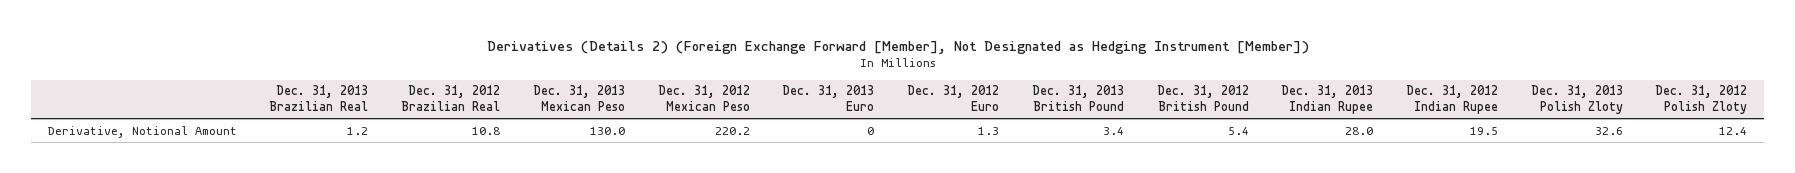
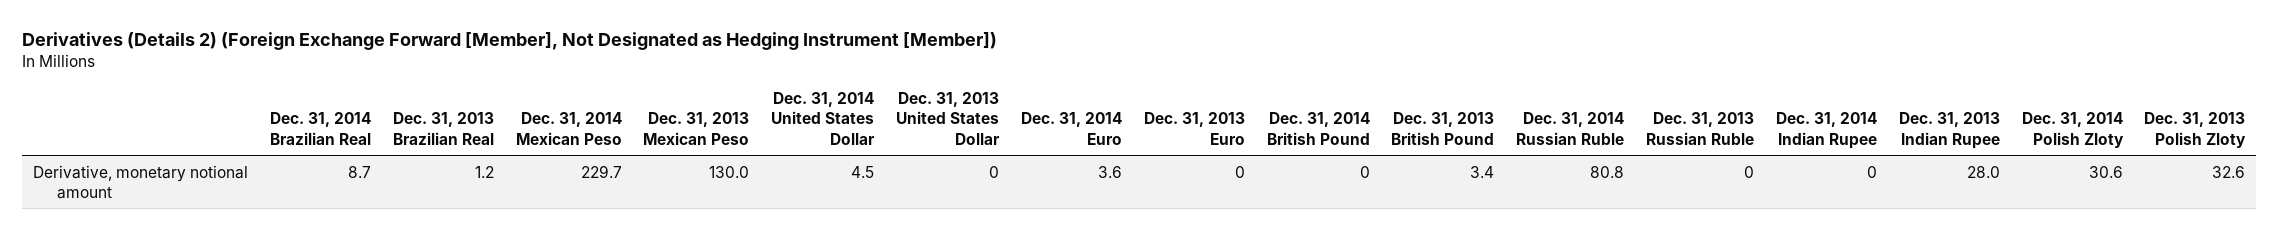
[401,85,501,112] Dec. 31, 2012 Brazilian Real -> none
[657,85,750,112] Dec. 31, 2012 Mexican Peso -> none
[907,85,1000,112] Dec. 31, 2012 Euro -> none
[1156,85,1249,112] Dec. 31, 2012 British Pound -> none
[1406,85,1499,115] Dec. 31, 2012 Indian Rupee -> none
[1655,85,1748,115] Dec. 31, 2012 Polish Zloty -> none
none -> [269,112,371,145] Dec. 31, 2014 Brazilian Real
none -> [515,112,622,145] Dec. 31, 2014 Mexican Peso
none -> [771,92,876,145] Dec. 31, 2014 United States Dollar
none -> [896,92,1001,145] Dec. 31, 2013 United States Dollar
none -> [1020,112,1122,145] Dec. 31, 2014 Euro
none -> [1266,112,1370,145] Dec. 31, 2014 British Pound
none -> [1516,112,1625,145] Dec. 31, 2014 Russian Ruble
none -> [1646,112,1755,145] Dec. 31, 2013 Russian Ruble
none -> [1775,112,1877,149] Dec. 31, 2014 Indian Rupee
none -> [2021,112,2124,148] Dec. 31, 2014 Polish Zloty
[47,125,237,138] Derivative, Notional Amount -> [33,164,249,199] Derivative, monetary notional amount

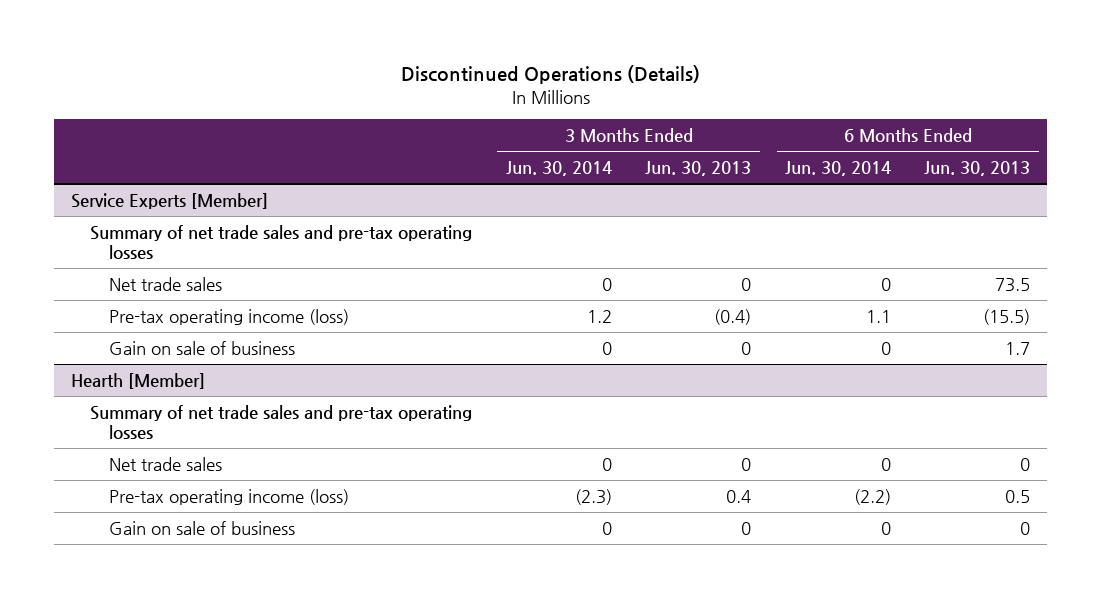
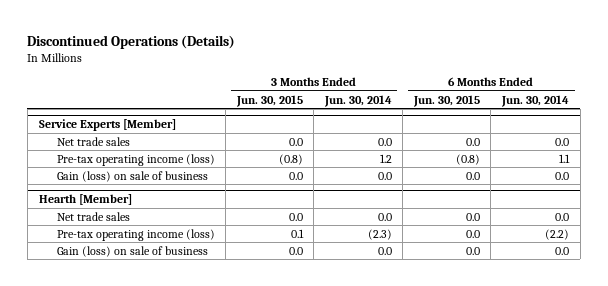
[645,161,752,177] Jun. 30, 2013 -> none
[924,161,1031,177] Jun. 30, 2013 -> none
none -> [235,94,303,107] Jun. 30, 2015
none -> [412,94,480,107] Jun. 30, 2015
[90,224,473,259] Summary of net trade sales and pre-tax operating losses -> none
[601,277,612,291] 0 -> [377,137,392,146] 0.0
[880,277,891,291] 0 -> [555,137,570,146] 0.0
[109,340,296,355] Gain on sale of business -> [56,170,208,182] Gain (loss) on sale of business
[601,341,612,355] 0 -> [377,171,392,180] 0.0
[880,341,891,355] 0 -> [555,171,570,180] 0.0
[90,404,473,439] Summary of net trade sales and pre-tax operating losses -> none
[601,457,612,471] 0 -> [377,212,392,221] 0.0
[880,457,891,471] 0 -> [555,212,570,221] 0.0
[109,520,296,535] Gain on sale of business -> [56,245,208,257] Gain (loss) on sale of business
[601,521,612,535] 0 -> [377,246,392,255] 0.0
[880,521,891,535] 0 -> [555,246,570,255] 0.0

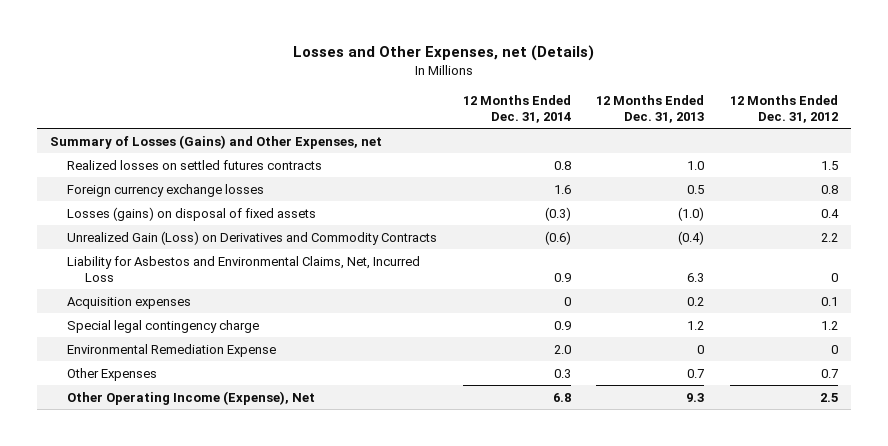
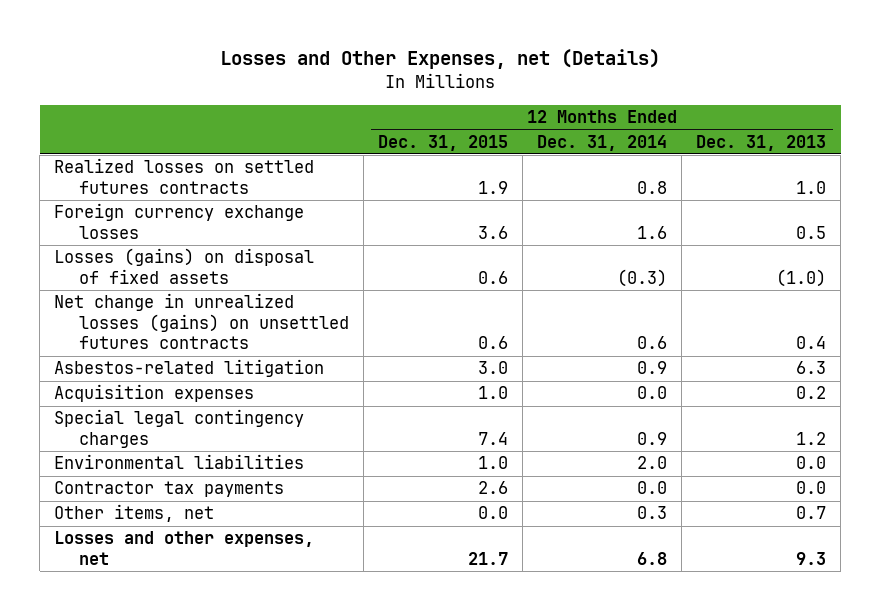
[729,95,838,123] 12 Months Ended Dec. 31, 2012 -> none
none -> [378,134,509,151] Dec. 31, 2015
[49,134,382,149] Summary of Losses (Gains) and Other Expenses, net -> none
[67,230,438,245] Unrealized Gain (Loss) on Derivatives and Commodity Contracts -> [54,293,350,350] Net change in unrealized losses (gains) on unsettled futures contracts
[544,230,571,245] (0.6) -> [637,336,668,350] 0.6
[678,230,705,245] (0.4) -> [796,336,827,350] 0.4
[67,255,421,282] Liability for Asbestos and Environmental Claims, Net, Incurred Loss -> [54,359,325,378] Asbestos-related litigation
[563,296,571,306] 0 -> [637,386,668,400] 0.0
[67,319,260,333] Special legal contingency charge -> [54,409,305,448] Special legal contingency charges
[67,343,277,357] Environmental Remediation Expense -> [54,454,305,470] Environmental liabilities
[697,344,705,354] 0 -> [796,456,827,470] 0.0
none -> [54,481,285,498] Contractor tax payments
[67,367,158,381] Other Expenses -> [54,504,215,523] Other items, net
[67,390,316,405] Other Operating Income (Expense), Net -> [54,531,315,565] Losses and other expenses, net

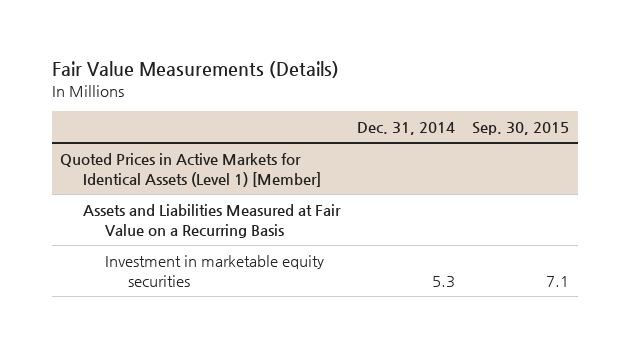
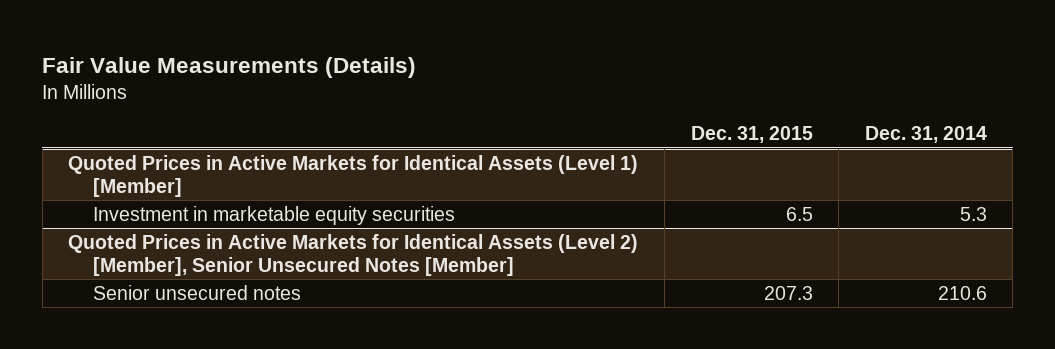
[472,121,570,135] Sep. 30, 2015 -> none
none -> [690,126,813,144] Dec. 31, 2015
[82,203,341,238] Assets and Liabilities Measured at Fair Value on a Recurring Basis -> none
none -> [68,233,639,276] Quoted Prices in Active Markets for Identical Assets (Level 2) [Member], Senior Unsecured Notes [Member]
none -> [92,284,301,300] Senior unsecured notes

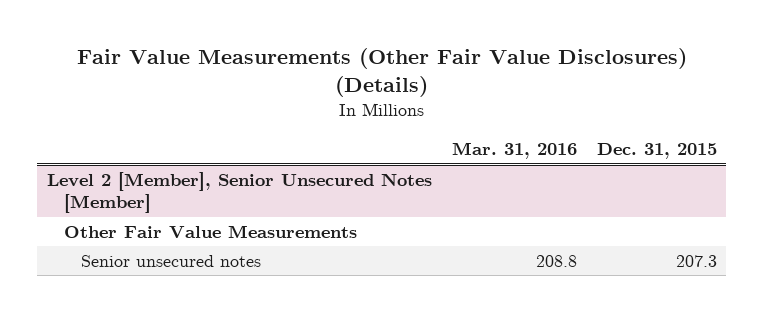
[42,56,417,78] Fair Value Measurements (Details) -> [76,48,687,98] Fair Value Measurements (Other Fair Value Disclosures) (Details)
[864,126,987,144] Dec. 31, 2014 -> none
none -> [451,142,577,160] Mar. 31, 2016
[68,154,639,197] Quoted Prices in Active Markets for Identical Assets (Level 1) [Member] -> none
[92,205,455,225] Investment in marketable equity securities -> none
[68,233,639,276] Quoted Prices in Active Markets for Identical Assets (Level 2) [Member], Senior Unsecured Notes [Member] -> none
none -> [46,171,432,214] Level 2 [Member], Senior Unsecured Notes [Member]
none -> [63,224,357,238] Other Fair Value Measurements

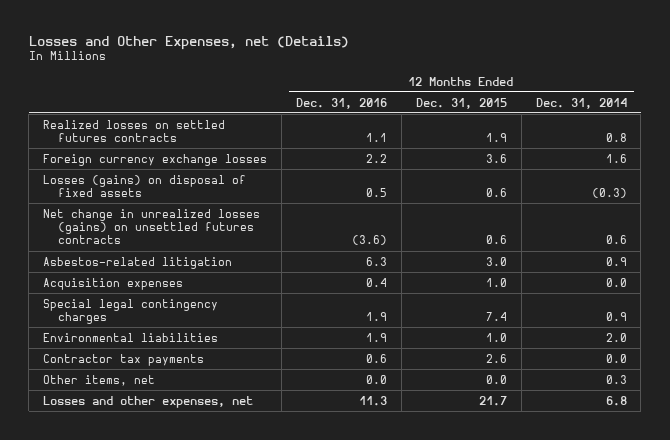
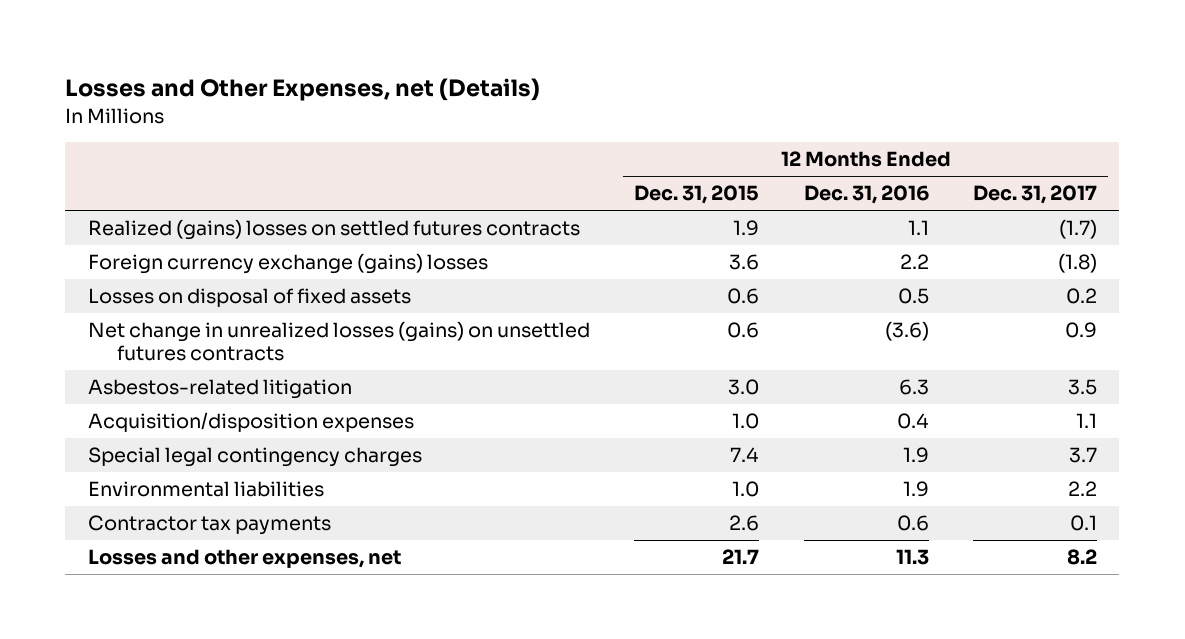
[535,97,627,109] Dec. 31, 2014 -> none
none -> [972,185,1097,205] Dec. 31, 2017
[43,119,226,142] Realized losses on settled futures contracts -> [87,219,580,241] Realized (gains) losses on settled futures contracts
[43,153,268,166] Foreign currency exchange losses -> [87,253,488,275] Foreign currency exchange (gains) losses
[43,174,247,197] Losses (gains) on disposal of fixed assets -> [87,288,411,308] Losses on disposal of fixed assets
[43,277,184,290] Acquisition expenses -> [87,412,414,433] Acquisition/disposition expenses
[43,374,156,386] Other items, net -> none

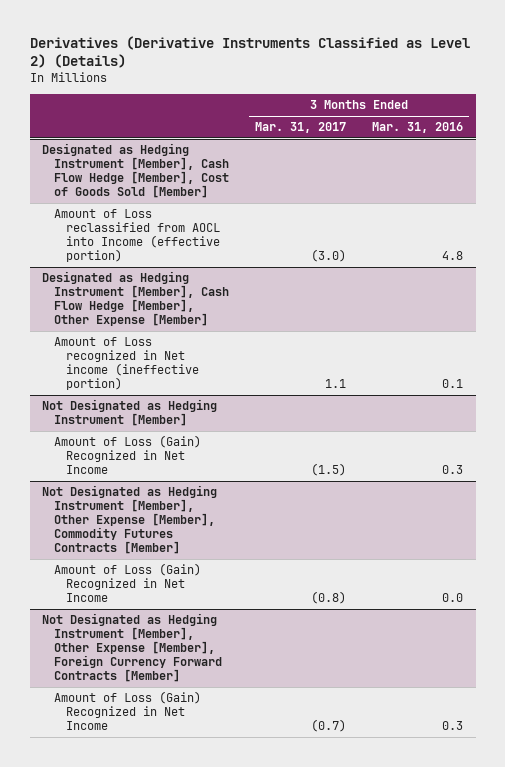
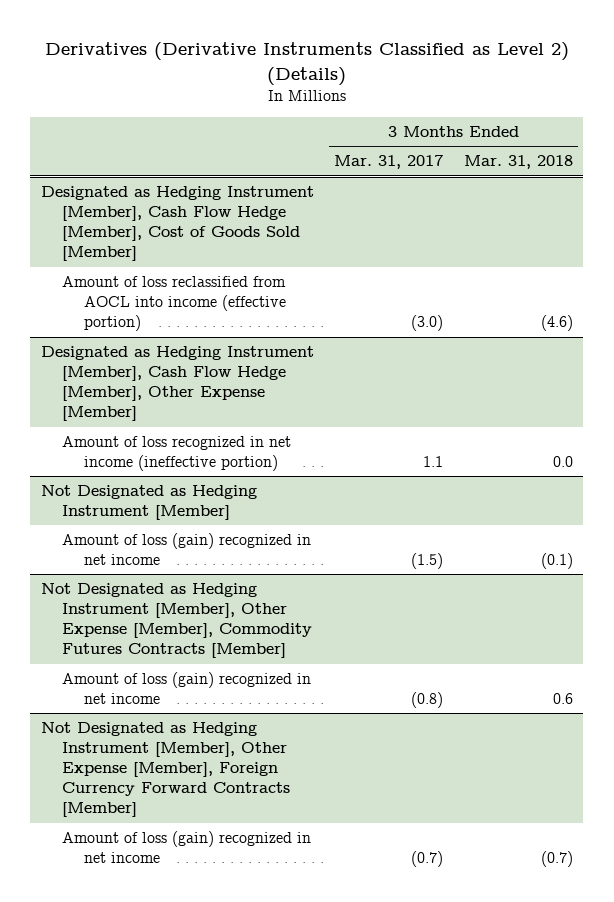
[371,122,463,134] Mar. 31, 2016 -> none
none -> [464,155,574,170] Mar. 31, 2018
[54,209,221,263] Amount of Loss reclassified from AOCL into Income (effective portion) -> [62,276,287,332] Amount of loss reclassified from AOCL into income (effective portion)
[54,337,200,391] Amount of Loss recognized in Net income (ineffective portion) -> [62,436,292,472] Amount of loss recognized in net income (ineffective portion)
[54,435,202,475] Amount of Loss (Gain) Recognized in Net Income -> [62,533,312,566] Amount of loss (gain) recognized in net income
[54,563,202,603] Amount of Loss (Gain) Recognized in Net Income -> [62,672,312,705] Amount of loss (gain) recognized in net income
[54,691,202,731] Amount of Loss (Gain) Recognized in Net Income -> [62,831,312,864] Amount of loss (gain) recognized in net income

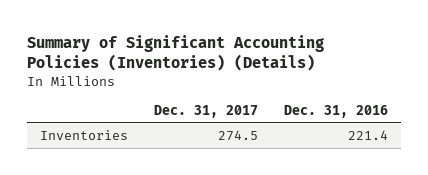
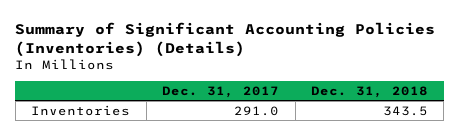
[283,105,388,119] Dec. 31, 2016 -> none
none -> [311,85,429,98] Dec. 31, 2018
[218,130,259,142] 274.5 -> [234,105,280,116] 291.0

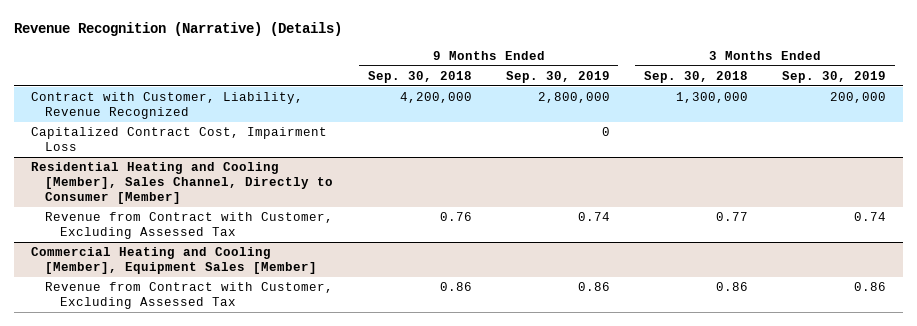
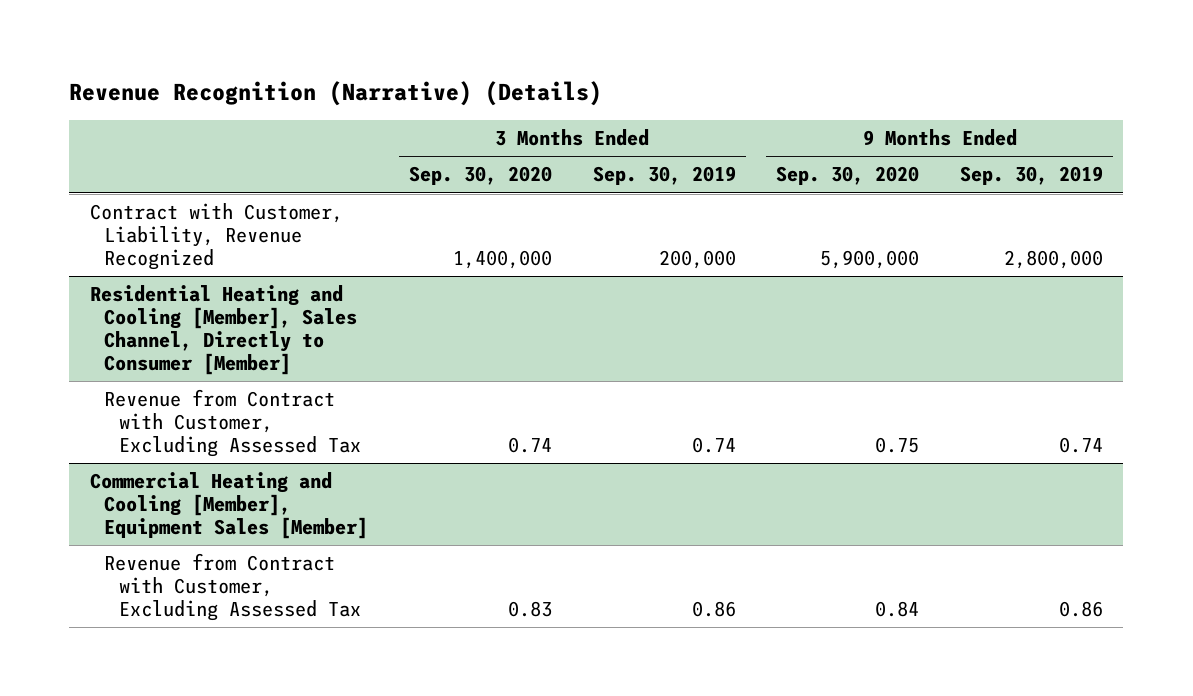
[367,70,472,83] Sep. 30, 2018 -> none
[643,70,748,83] Sep. 30, 2018 -> none
none -> [409,166,553,186] Sep. 30, 2020
none -> [776,166,920,186] Sep. 30, 2020
[31,127,328,152] Capitalized Contract Cost, Impairment Loss -> none

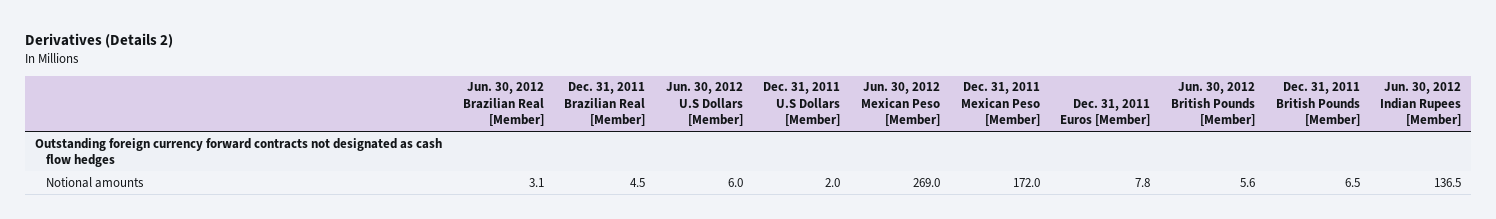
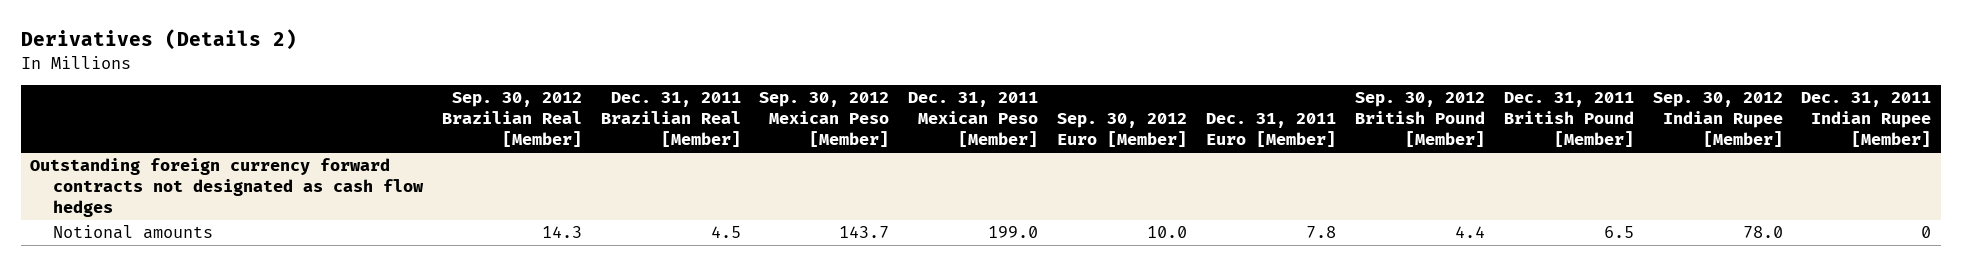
[462,82,544,127] Jun. 30, 2012 Brazilian Real [Member] -> none
[665,82,743,127] Jun. 30, 2012 U.S Dollars [Member] -> none
[763,82,841,127] Dec. 31, 2011 U.S Dollars [Member] -> none
[861,82,941,127] Jun. 30, 2012 Mexican Peso [Member] -> none
[1060,98,1151,127] Dec. 31, 2011 Euros [Member] -> none
[1170,82,1255,127] Jun. 30, 2012 British Pounds [Member] -> none
[1275,82,1360,127] Dec. 31, 2011 British Pounds [Member] -> none
[1380,82,1462,127] Jun. 30, 2012 Indian Rupees [Member] -> none
none -> [441,92,582,148] Sep. 30, 2012 Brazilian Real [Member]
none -> [759,92,890,148] Sep. 30, 2012 Mexican Peso [Member]
none -> [1057,113,1188,148] Sep. 30, 2012 Euro [Member]
none -> [1205,113,1336,148] Dec. 31, 2011 Euro [Member]
none -> [1354,92,1485,148] Sep. 30, 2012 British Pound [Member]
none -> [1503,92,1634,148] Dec. 31, 2011 British Pound [Member]
none -> [1652,92,1783,148] Sep. 30, 2012 Indian Rupee [Member]
none -> [1801,92,1932,148] Dec. 31, 2011 Indian Rupee [Member]
[1012,177,1040,187] 172.0 -> [988,226,1039,239] 199.0

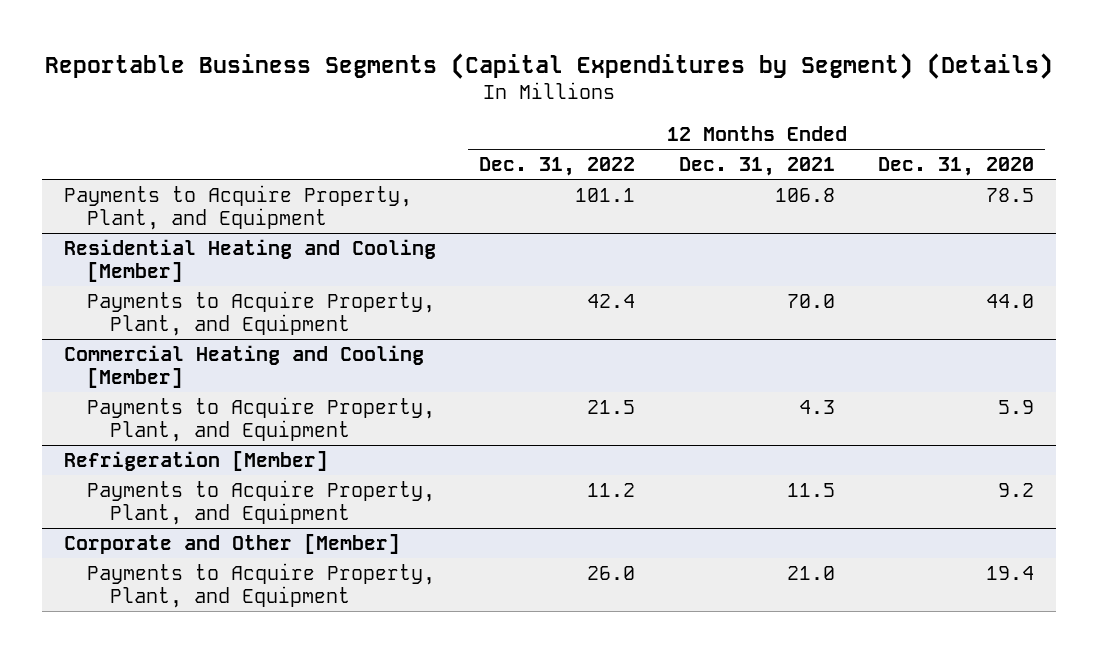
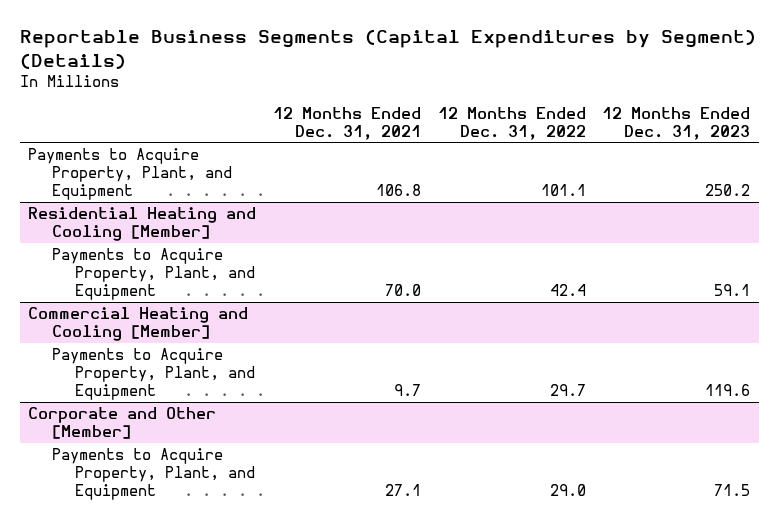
[878,157,1035,177] Dec. 31, 2020 -> none
none -> [602,106,751,140] 12 Months Ended Dec. 31, 2023
[63,450,328,471] Refrigeration [Member] -> none
[86,479,435,525] Payments to Acquire Property, Plant, and Equipment -> none
[587,399,636,414] 21.5 -> [549,384,586,397] 29.7
[798,399,835,414] 4.3 -> [393,384,421,397] 9.7
[587,565,636,580] 26.0 -> [549,484,586,497] 29.0
[786,565,835,580] 21.0 -> [384,484,421,497] 27.1

